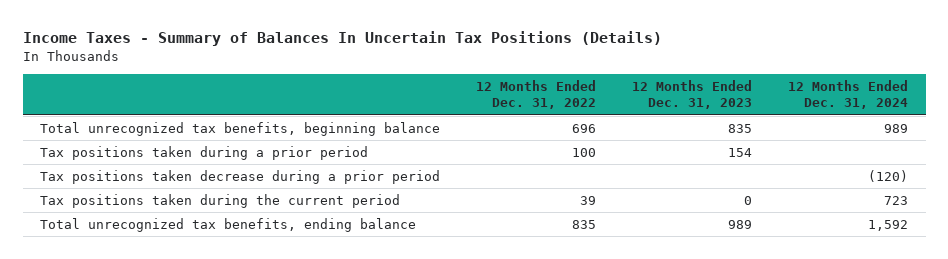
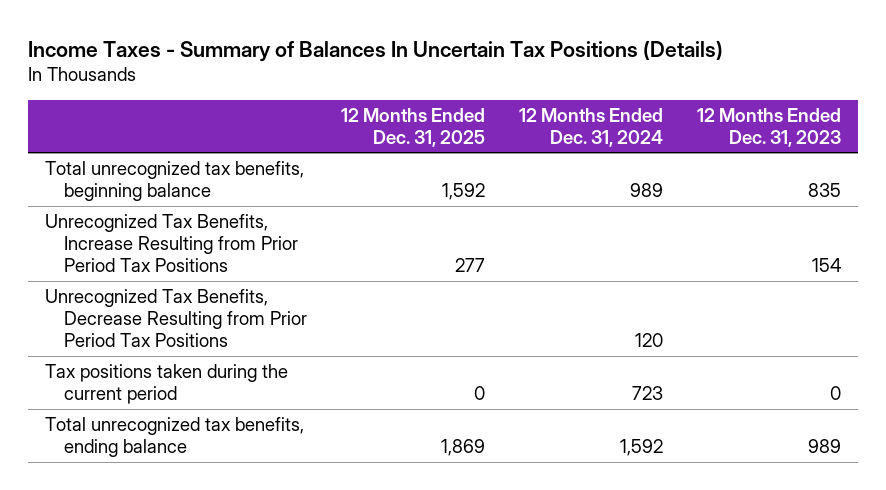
[476,79,597,110] 12 Months Ended Dec. 31, 2022 -> none
none -> [341,107,486,147] 12 Months Ended Dec. 31, 2025
[40,145,369,160] Tax positions taken during a prior period -> [45,213,299,273] Unrecognized Tax Benefits, Increase Resulting from Prior Period Tax Positions
[40,169,441,184] Tax positions taken decrease during a prior period -> [45,288,308,348] Unrecognized Tax Benefits, Decrease Resulting from Prior Period Tax Positions
[867,169,908,182] (120) -> [634,333,663,348] 120

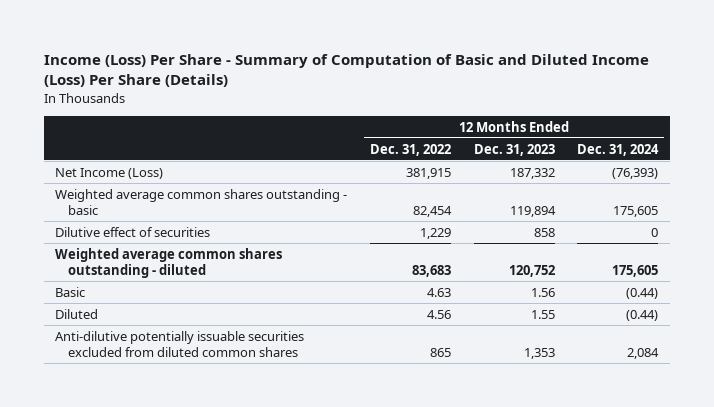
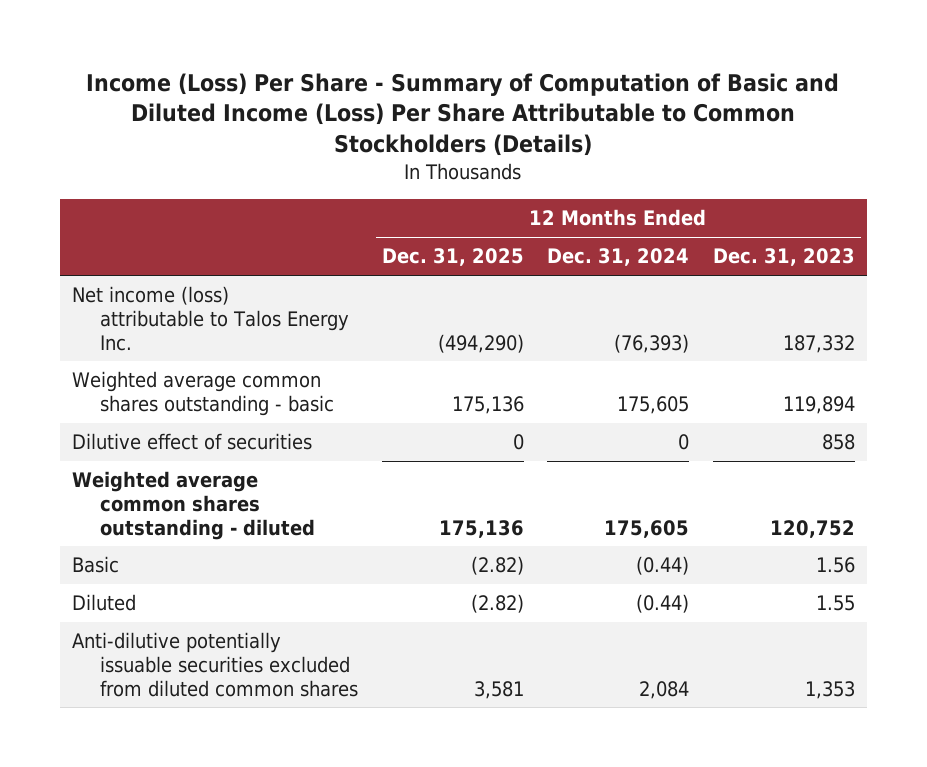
[44,53,650,88] Income (Loss) Per Share - Summary of Computation of Basic and Diluted Income (Loss) Per Share (Details) -> [86,72,840,157] Income (Loss) Per Share - Summary of Computation of Basic and Diluted Income (Loss) Per Share Attributable to Common Stockholders (Details)
[370,143,452,156] Dec. 31, 2022 -> none
none -> [381,248,524,267] Dec. 31, 2025
[55,167,164,179] Net Income (Loss) -> [71,286,350,351] Net income (loss) attributable to Talos Energy Inc.

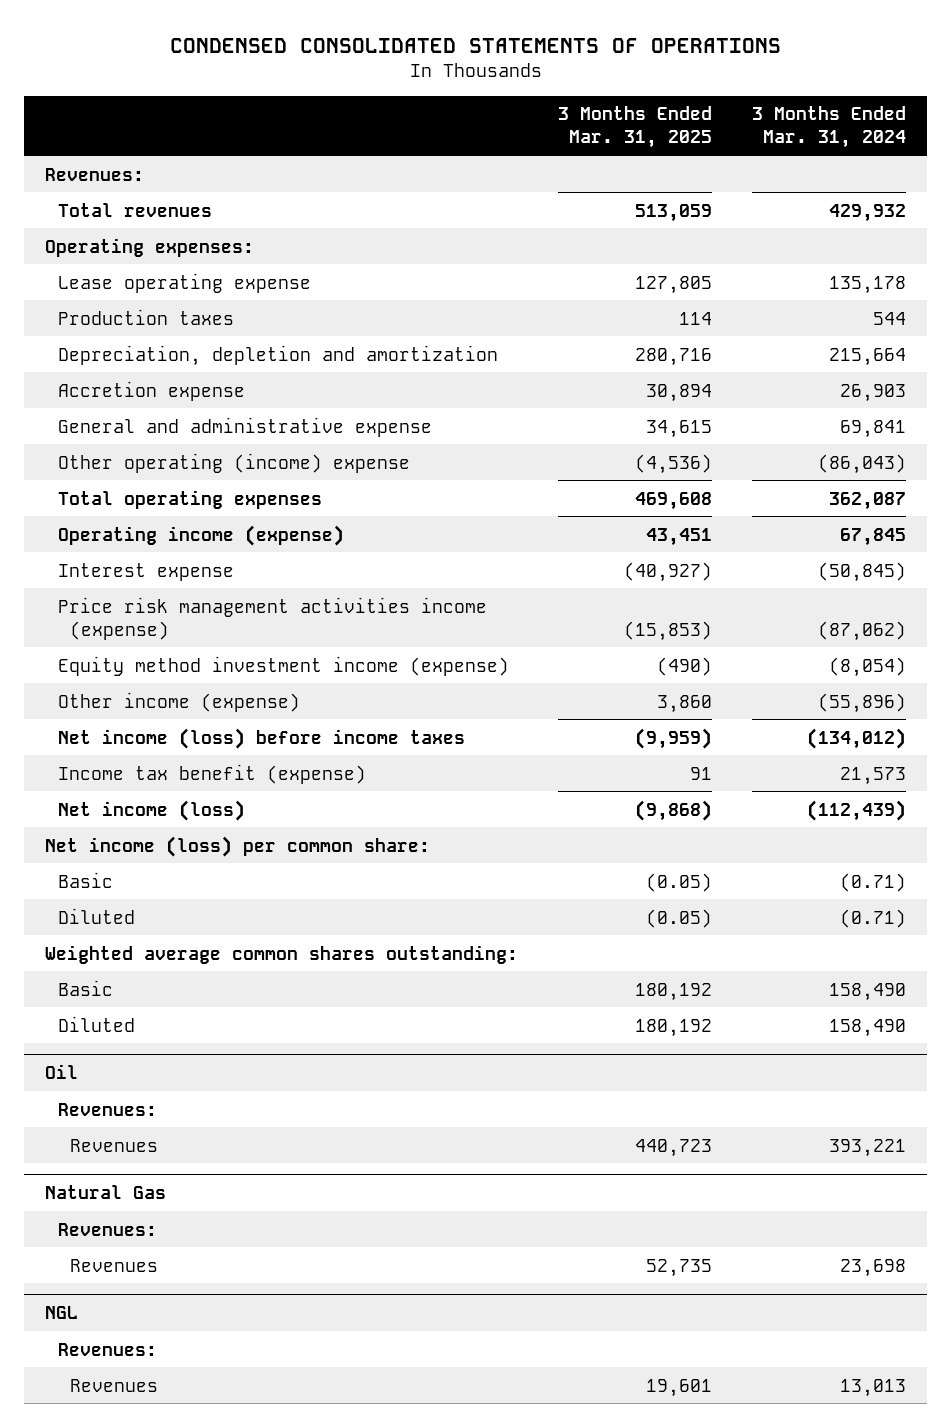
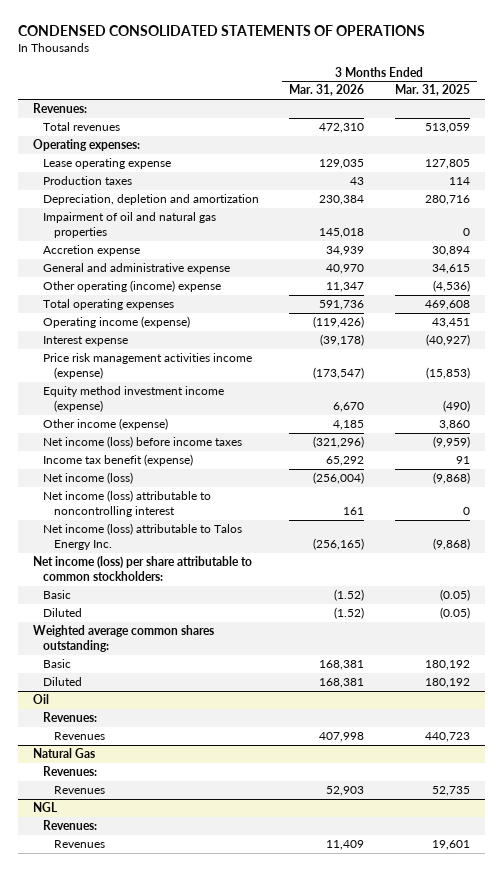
[752,106,907,149] 3 Months Ended Mar. 31, 2024 -> none
none -> [289,84,365,97] Mar. 31, 2026
none -> [43,212,217,239] Impairment of oil and natural gas properties
none -> [43,490,212,518] Net income (loss) attributable to noncontrolling interest
none -> [43,523,243,551] Net income (loss) attributable to Talos Energy Inc.
[44,835,430,857] Net income (loss) per common share: -> [32,556,252,582] Net income (loss) per share attributable to common stockholders:

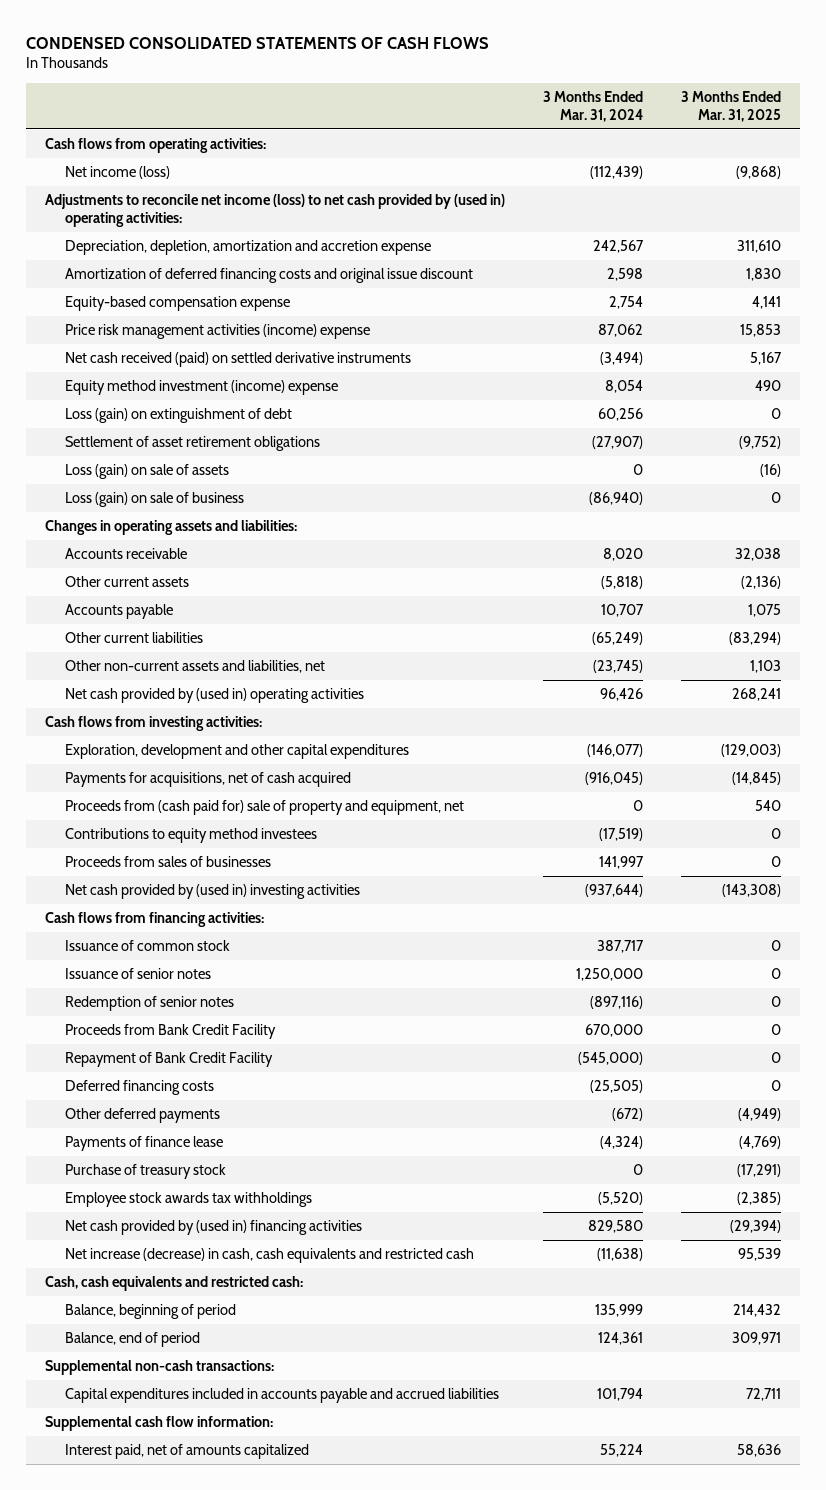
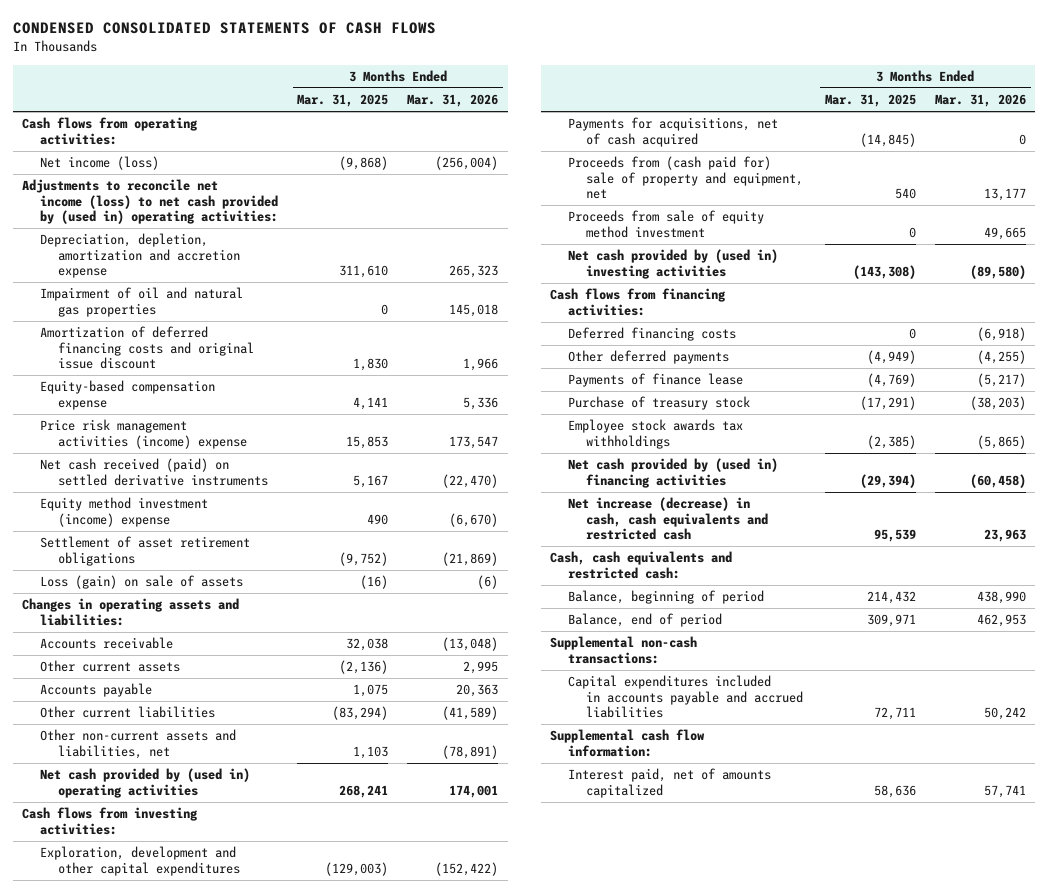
[543,90,644,122] 3 Months Ended Mar. 31, 2024 -> none
none -> [407,94,499,108] Mar. 31, 2026
none -> [40,287,244,317] Impairment of oil and natural gas properties
[64,408,292,424] Loss (gain) on extinguishment of debt -> none
[64,492,244,508] Loss (gain) on sale of business -> none
[64,828,317,844] Contributions to equity method investees -> none
[64,856,271,868] Proceeds from sales of businesses -> none
none -> [568,210,765,238] Proceeds from sale of equity method investment
[64,940,230,952] Issuance of common stock -> none
[64,968,211,980] Issuance of senior notes -> none
[64,996,234,1012] Redemption of senior notes -> none
[64,1024,276,1040] Proceeds from Bank Credit Facility -> none
[64,1052,273,1068] Repayment of Bank Credit Facility -> none

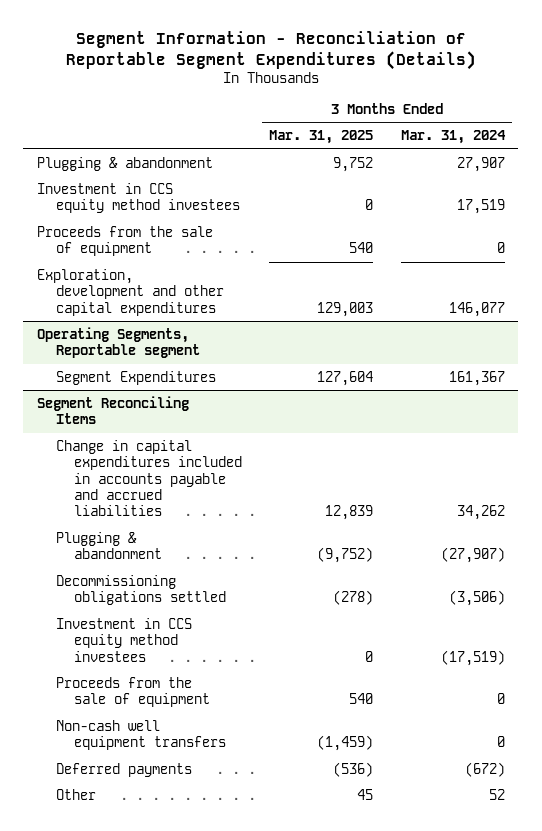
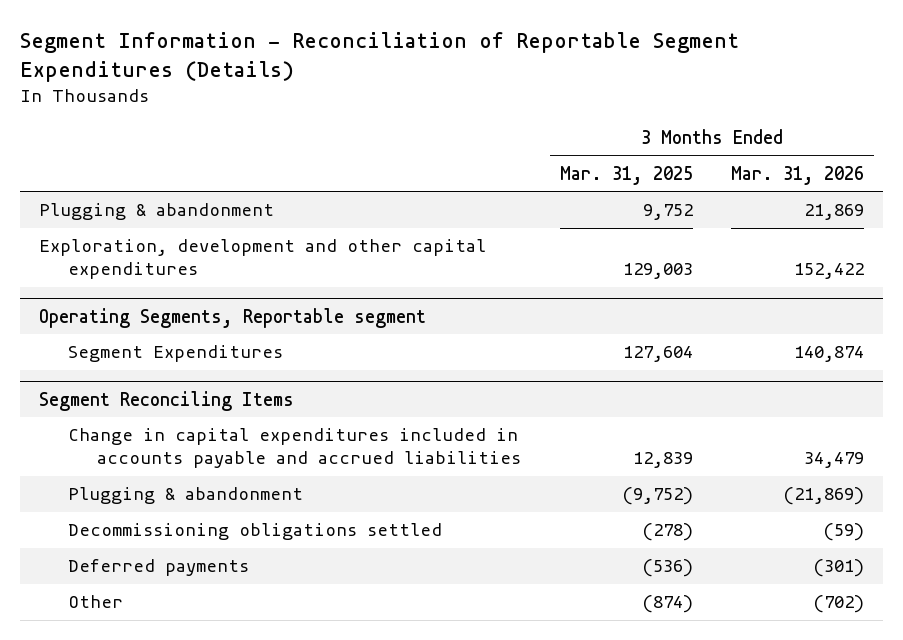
[400,130,506,145] Mar. 31, 2024 -> none
none -> [731,165,865,185] Mar. 31, 2026
[37,182,240,214] Investment in CCS equity method investees -> none
[37,225,214,257] Proceeds from the sale of equipment -> none
[55,617,192,662] Investment in CCS equity method investees -> none
[55,676,210,708] Proceeds from the sale of equipment -> none
[55,719,226,751] Non-cash well equipment transfers -> none
[357,788,374,800] 45 -> [641,595,693,614] (874)

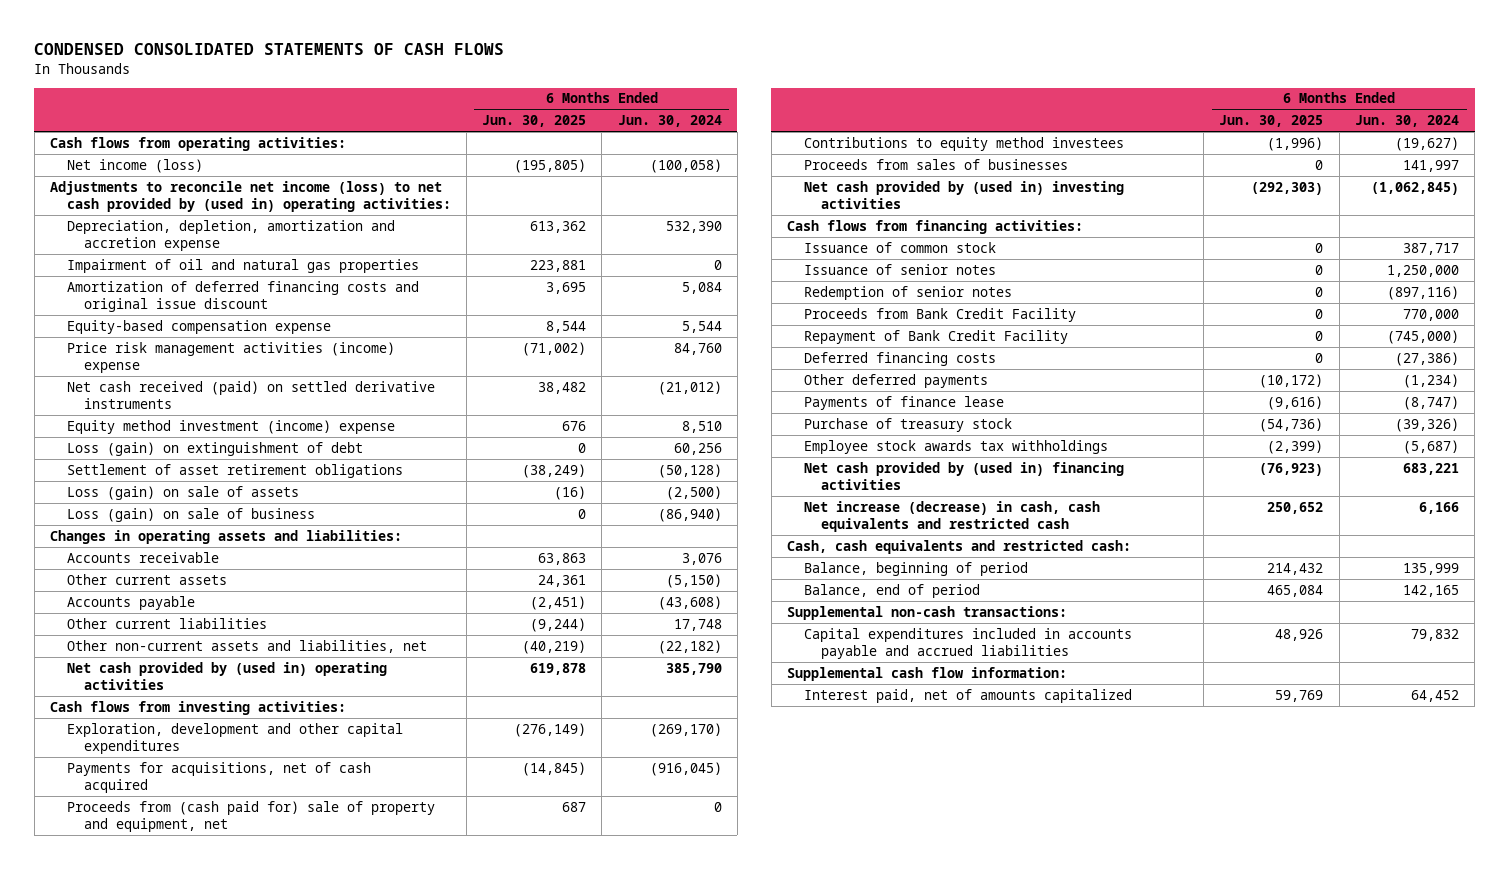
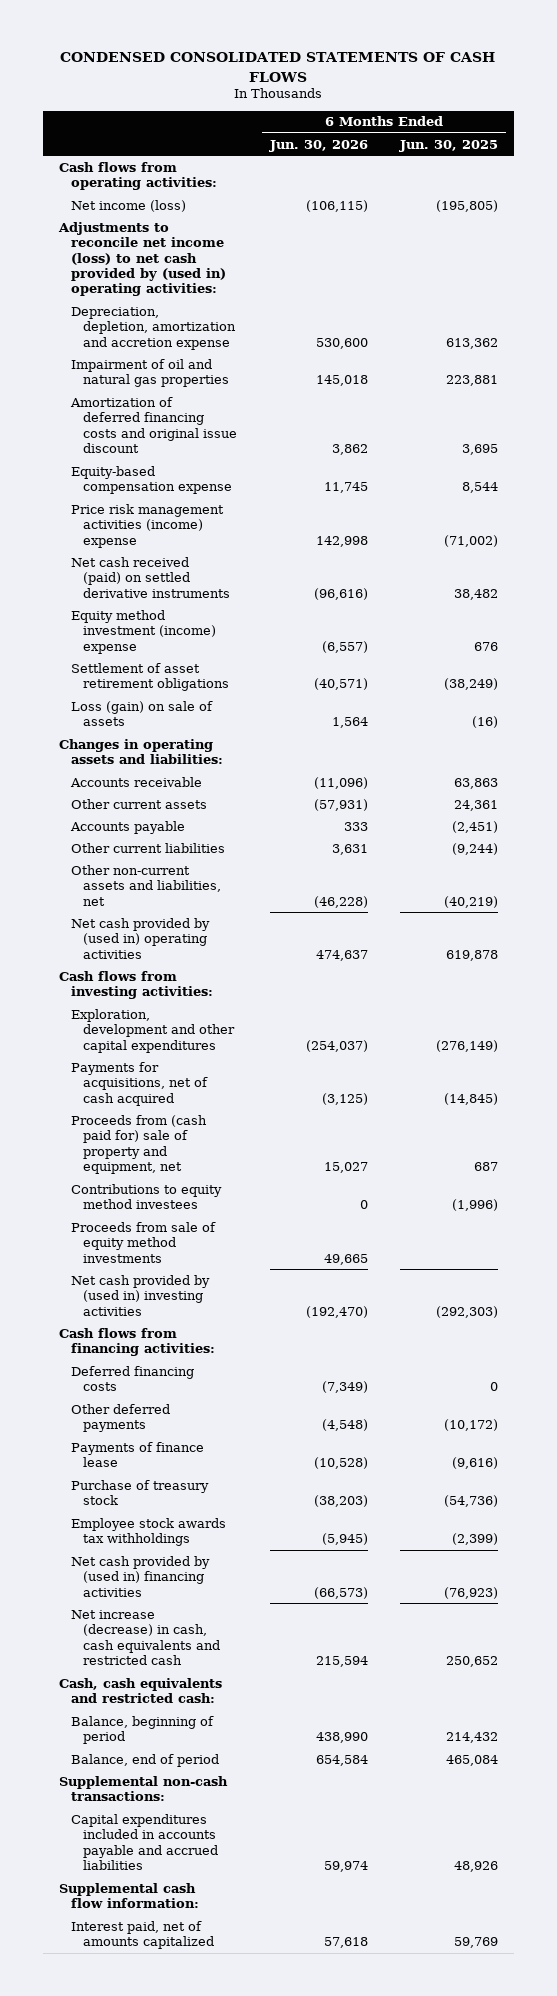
[617,115,722,128] Jun. 30, 2024 -> none
none -> [268,139,368,152] Jun. 30, 2026
[66,441,363,456] Loss (gain) on extinguishment of debt -> none
[66,507,315,522] Loss (gain) on sale of business -> none
[804,158,1069,170] Proceeds from sales of businesses -> none
none -> [71,1221,217,1263] Proceeds from sale of equity method investments
[804,241,997,253] Issuance of common stock -> none
[804,263,997,275] Issuance of senior notes -> none
[804,285,1013,300] Redemption of senior notes -> none
[804,307,1077,322] Proceeds from Bank Credit Facility -> none
[804,329,1069,344] Repayment of Bank Credit Facility -> none

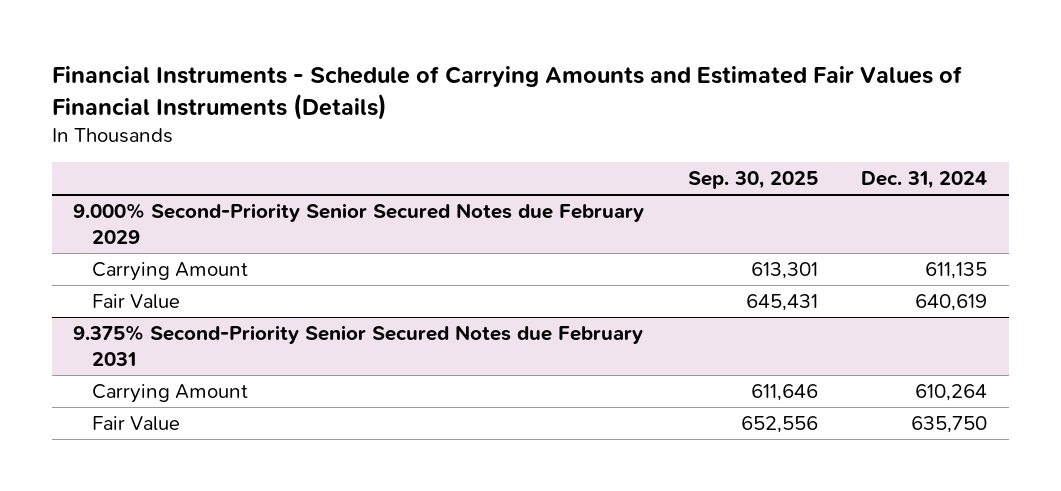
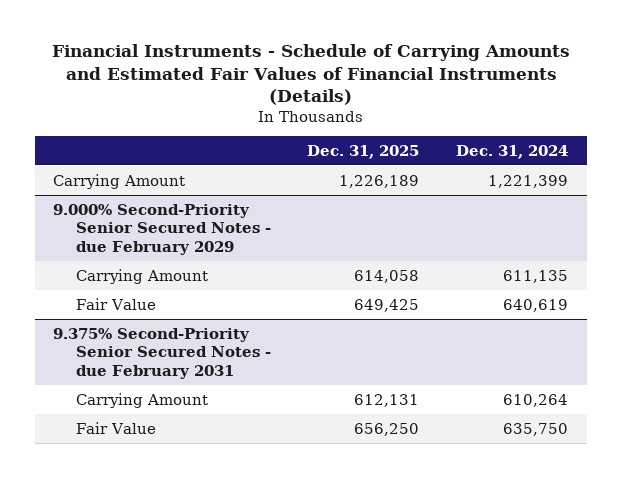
[687,171,818,190] Sep. 30, 2025 -> none
none -> [307,144,420,159] Dec. 31, 2025
none -> [53,173,186,189] Carrying Amount
[73,203,645,244] 9.000% Second-Priority Senior Secured Notes due February 2029 -> [53,203,271,255] 9.000% Second-Priority Senior Secured Notes - due February 2029
[73,325,644,366] 9.375% Second-Priority Senior Secured Notes due February 2031 -> [53,327,271,379] 9.375% Second-Priority Senior Secured Notes - due February 2031

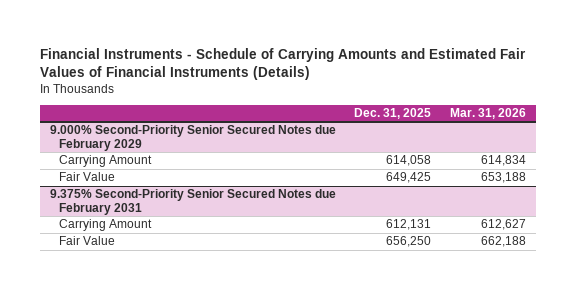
[456,144,569,159] Dec. 31, 2024 -> none
none -> [450,108,527,120] Mar. 31, 2026
[53,173,186,189] Carrying Amount -> none
[53,203,271,255] 9.000% Second-Priority Senior Secured Notes - due February 2029 -> [49,125,336,152] 9.000% Second-Priority Senior Secured Notes due February 2029
[53,327,271,379] 9.375% Second-Priority Senior Secured Notes - due February 2031 -> [49,189,336,216] 9.375% Second-Priority Senior Secured Notes due February 2031

